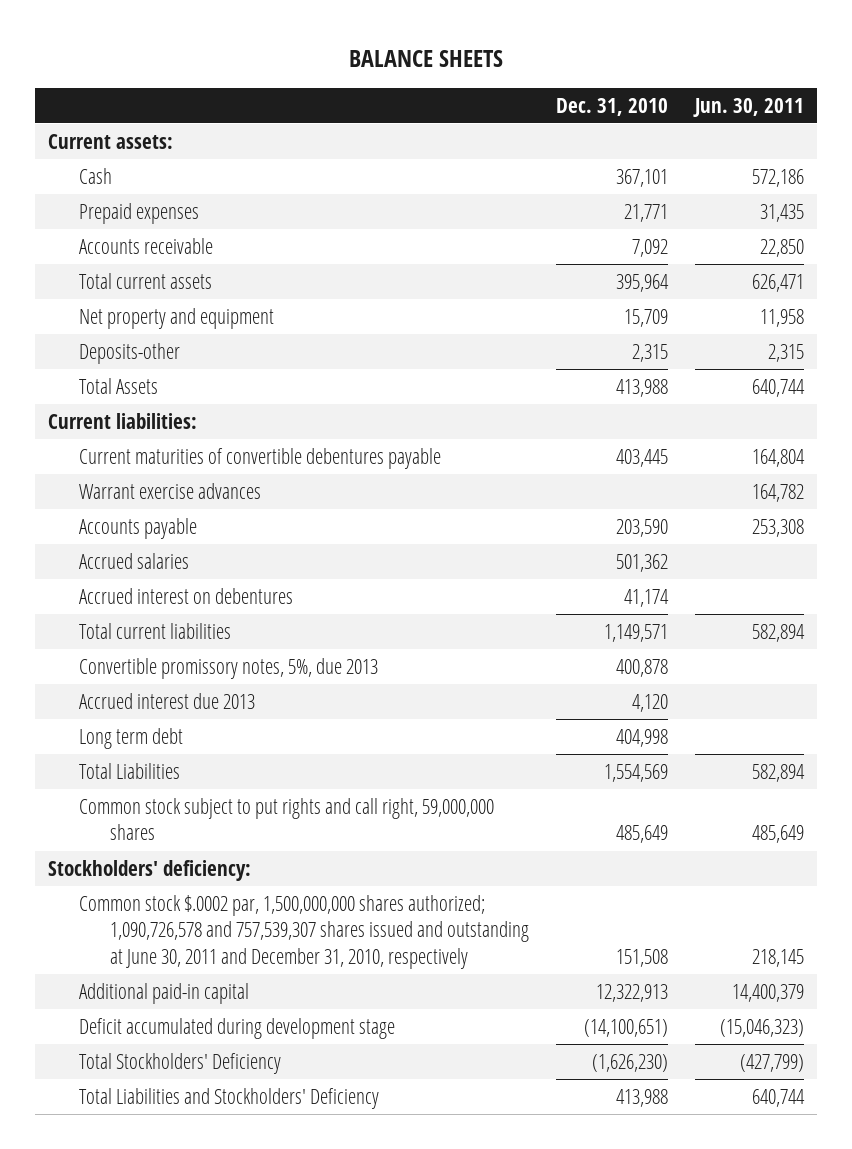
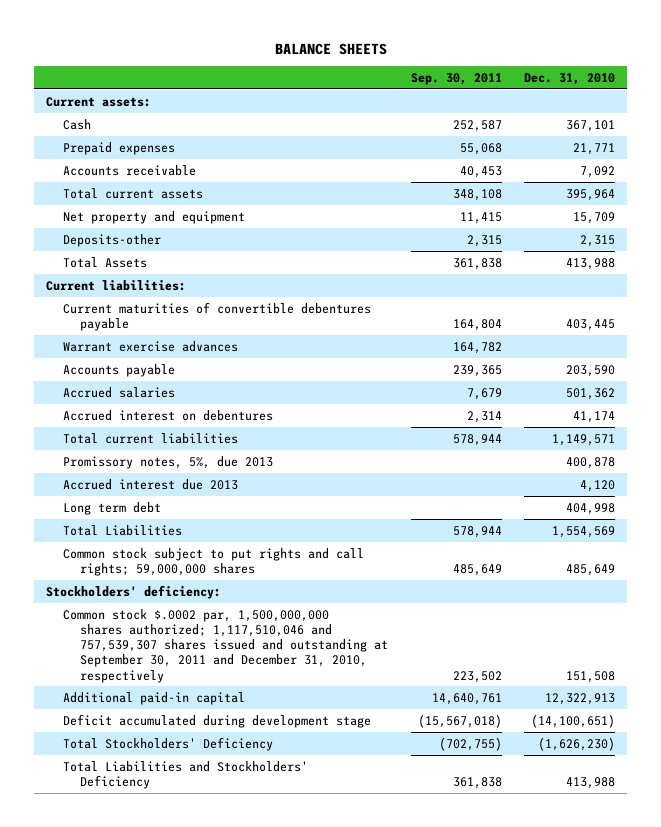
[692,97,804,117] Jun. 30, 2011 -> none
none -> [410,72,502,85] Sep. 30, 2011
[79,657,379,679] Convertible promissory notes, 5%, due 2013 -> [62,455,273,469] Promissory notes, 5%, due 2013
[79,797,495,841] Common stock subject to put rights and call right, 59,000,000 shares -> [62,547,364,576] Common stock subject to put rights and call rights; 59,000,000 shares
[79,894,530,970] Common stock $.0002 par, 1,500,000,000 shares authorized; 1,090,726,578 and 757,539,307 shares issued and outstanding at June 30, 2011 and December 31, 2010, respectively -> [62,608,388,683] Common stock $.0002 par, 1,500,000,000 shares authorized; 1,117,510,046 and 757,539,307 shares issued and outstanding at September 30, 2011 and December 31, 2010, respectively

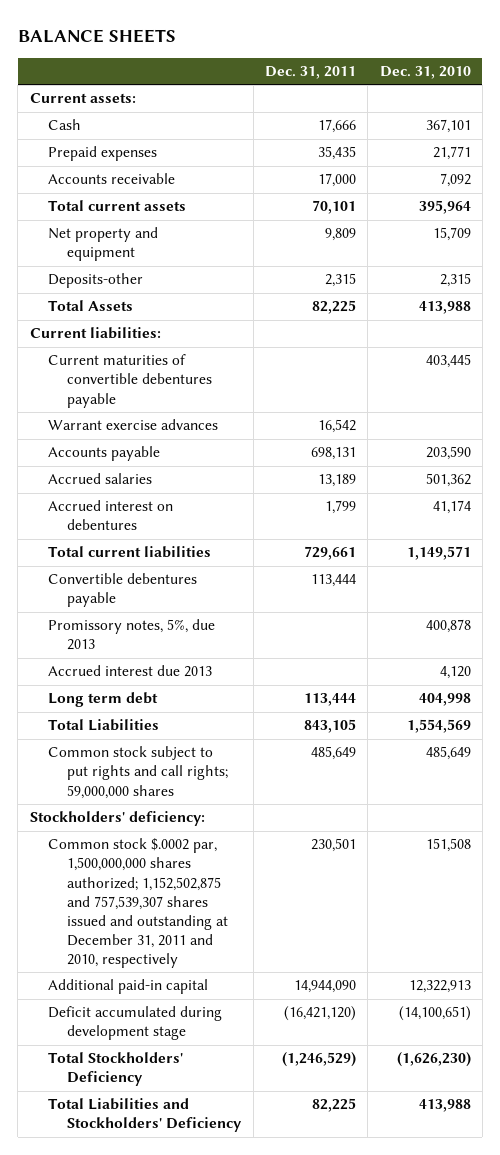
[410,72,502,85] Sep. 30, 2011 -> none
none -> [264,65,356,79] Dec. 31, 2011
none -> [48,573,198,608] Convertible debentures payable
[62,608,388,683] Common stock $.0002 par, 1,500,000,000 shares authorized; 1,117,510,046 and 757,539,307 shares issued and outstanding at September 30, 2011 and December 31, 2010, respectively -> [48,838,229,968] Common stock $.0002 par, 1,500,000,000 shares authorized; 1,152,502,875 and 757,539,307 shares issued and outstanding at December 31, 2011 and 2010, respectively

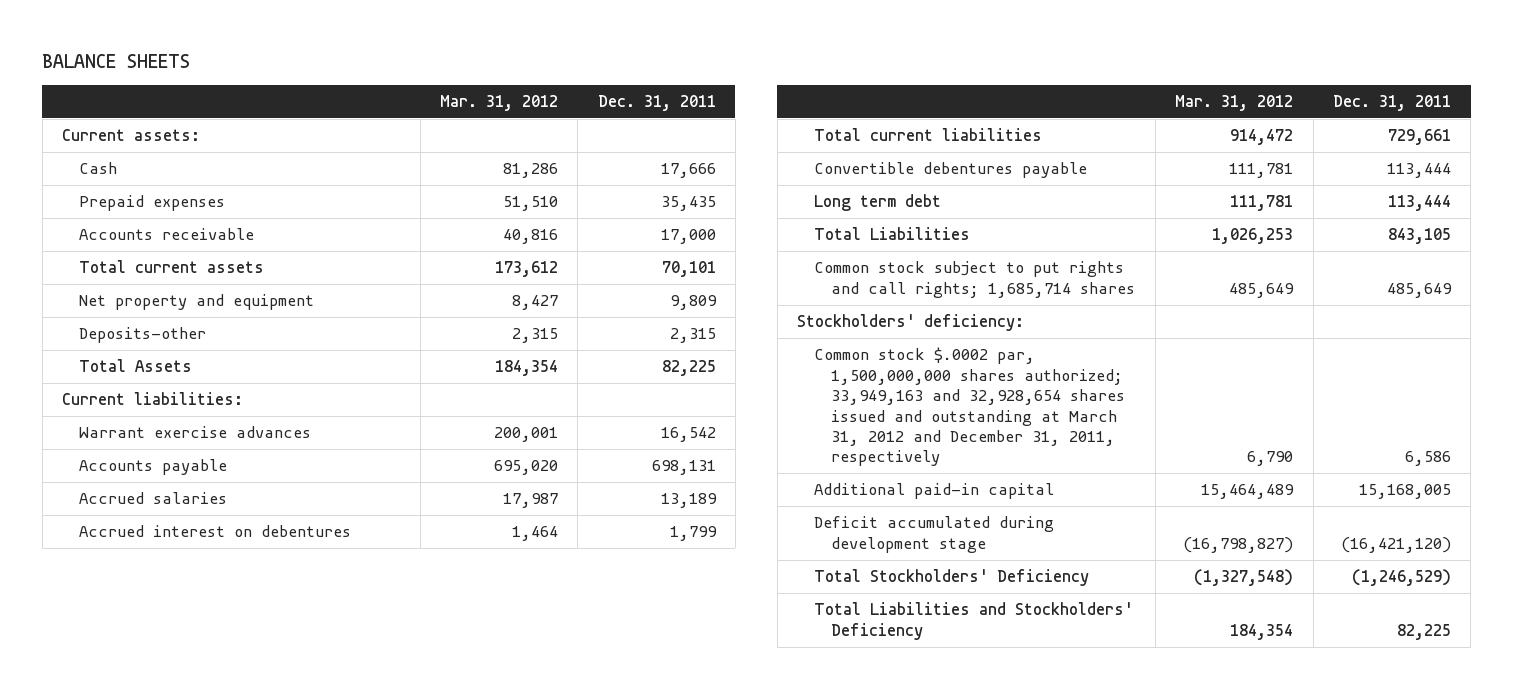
[379,65,471,79] Dec. 31, 2010 -> none
none -> [439,95,558,112] Mar. 31, 2012
[48,354,213,408] Current maturities of convertible debentures payable -> none
[48,619,216,651] Promissory notes, 5%, due 2013 -> none
[48,665,213,678] Accrued interest due 2013 -> none
[48,746,229,799] Common stock subject to put rights and call rights; 59,000,000 shares -> [814,261,1136,298] Common stock subject to put rights and call rights; 1,685,714 shares
[48,838,229,968] Common stock $.0002 par, 1,500,000,000 shares authorized; 1,152,502,875 and 757,539,307 shares issued and outstanding at December 31, 2011 and 2010, respectively -> [814,347,1126,467] Common stock $.0002 par, 1,500,000,000 shares authorized; 33,949,163 and 32,928,654 shares issued and outstanding at March 31, 2012 and December 31, 2011, respectively
[310,838,356,853] 230,501 -> [1404,451,1451,467] 6,586
[293,980,356,994] 14,944,090 -> [1358,484,1451,500] 15,168,005

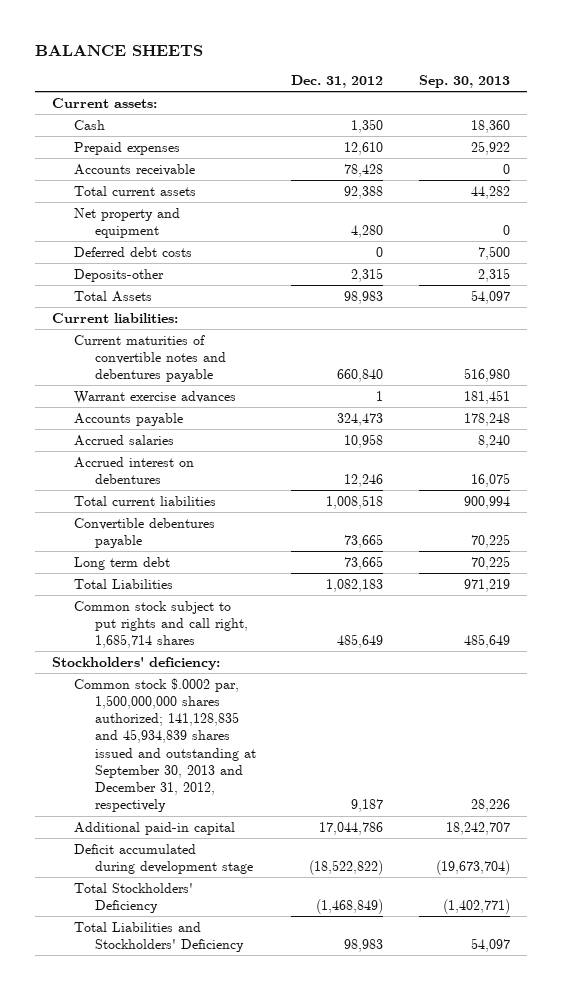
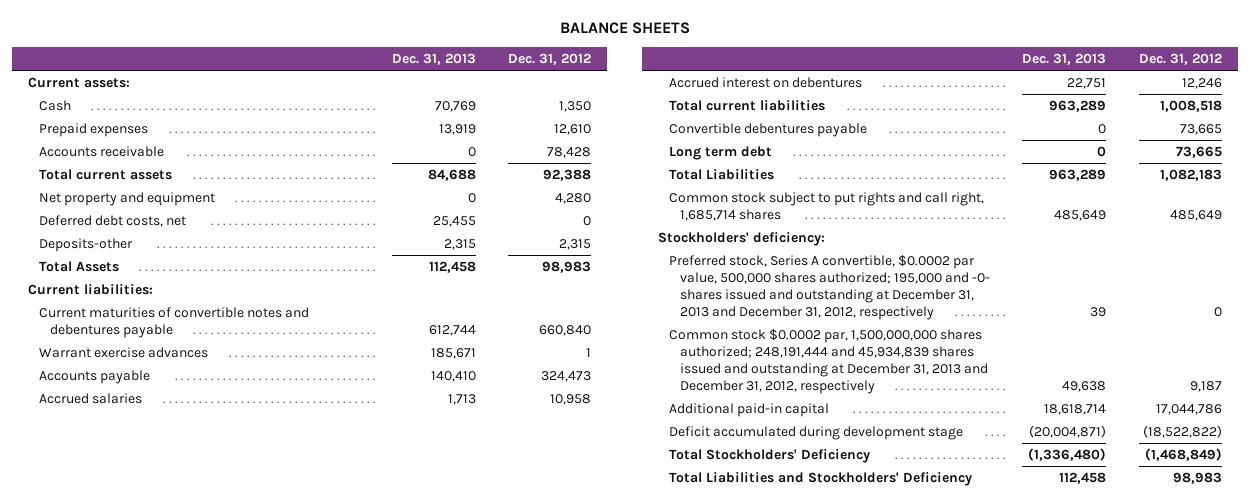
[418,74,510,88] Sep. 30, 2013 -> none
none -> [391,53,476,66] Dec. 31, 2013
[73,246,192,257] Deferred debt costs -> [38,214,186,227] Deferred debt costs, net
none -> [669,254,991,320] Preferred stock, Series A convertible, $0.0002 par value, 500,000 shares authorized; 195,000 and -0- shares issued and outstanding at December 31, 2013 and December 31, 2012, respectively
[73,677,256,813] Common stock $.0002 par, 1,500,000,000 shares authorized; 141,128,835 and 45,934,839 shares issued and outstanding at September 30, 2013 and December 31, 2012, respectively -> [669,328,989,394] Common stock $0.0002 par, 1,500,000,000 shares authorized; 248,191,444 and 45,934,839 shares issued and outstanding at December 31, 2013 and December 31, 2012, respectively

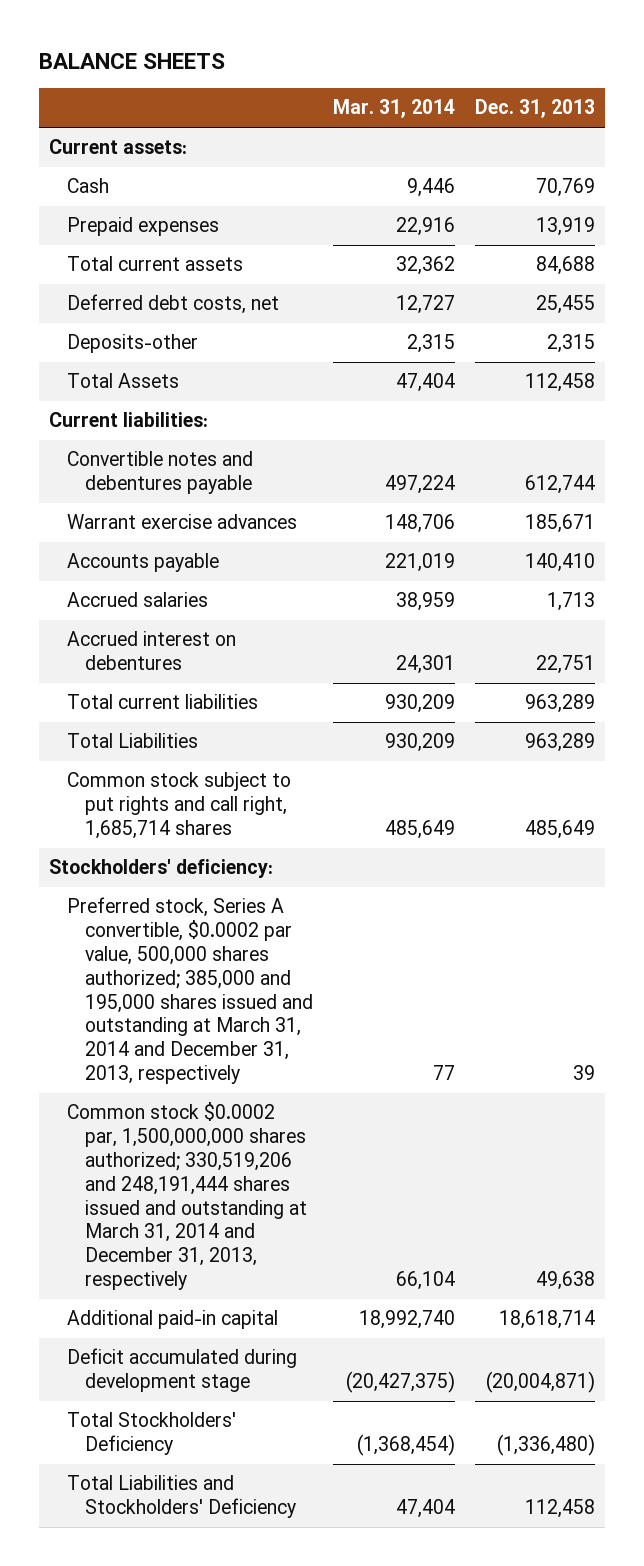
[508,53,592,66] Dec. 31, 2012 -> none
none -> [332,99,455,119] Mar. 31, 2014
[38,145,164,157] Accounts receivable -> none
[38,191,215,206] Net property and equipment -> none
[38,306,309,338] Current maturities of convertible notes and debentures payable -> [66,451,253,495] Convertible notes and debentures payable
[669,122,868,137] Convertible debentures payable -> none
[669,145,773,160] Long term debt -> none
[669,254,991,320] Preferred stock, Series A convertible, $0.0002 par value, 500,000 shares authorized; 195,000 and -0- shares issued and outstanding at December 31, 2013 and December 31, 2012, respectively -> [66,897,313,1085] Preferred stock, Series A convertible, $0.0002 par value, 500,000 shares authorized; 385,000 and 195,000 shares issued and outstanding at March 31, 2014 and December 31, 2013, respectively
[669,328,989,394] Common stock $0.0002 par, 1,500,000,000 shares authorized; 248,191,444 and 45,934,839 shares issued and outstanding at December 31, 2013 and December 31, 2012, respectively -> [66,1102,307,1291] Common stock $0.0002 par, 1,500,000,000 shares authorized; 330,519,206 and 248,191,444 shares issued and outstanding at March 31, 2014 and December 31, 2013, respectively

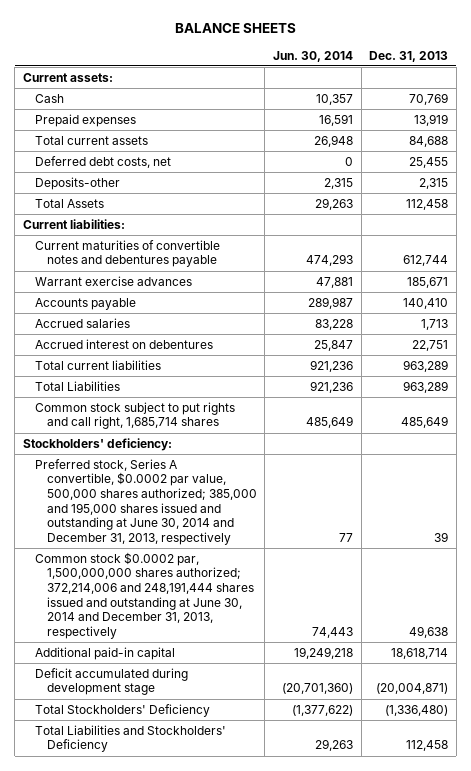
[332,99,455,119] Mar. 31, 2014 -> none
none -> [272,50,353,62] Jun. 30, 2014
[66,451,253,495] Convertible notes and debentures payable -> [34,239,220,268] Current maturities of convertible notes and debentures payable
[66,897,313,1085] Preferred stock, Series A convertible, $0.0002 par value, 500,000 shares authorized; 385,000 and 195,000 shares issued and outstanding at March 31, 2014 and December 31, 2013, respectively -> [34,458,257,546] Preferred stock, Series A convertible, $0.0002 par value, 500,000 shares authorized; 385,000 and 195,000 shares issued and outstanding at June 30, 2014 and December 31, 2013, respectively
[66,1102,307,1291] Common stock $0.0002 par, 1,500,000,000 shares authorized; 330,519,206 and 248,191,444 shares issued and outstanding at March 31, 2014 and December 31, 2013, respectively -> [34,551,254,640] Common stock $0.0002 par, 1,500,000,000 shares authorized; 372,214,006 and 248,191,444 shares issued and outstanding at June 30, 2014 and December 31, 2013, respectively

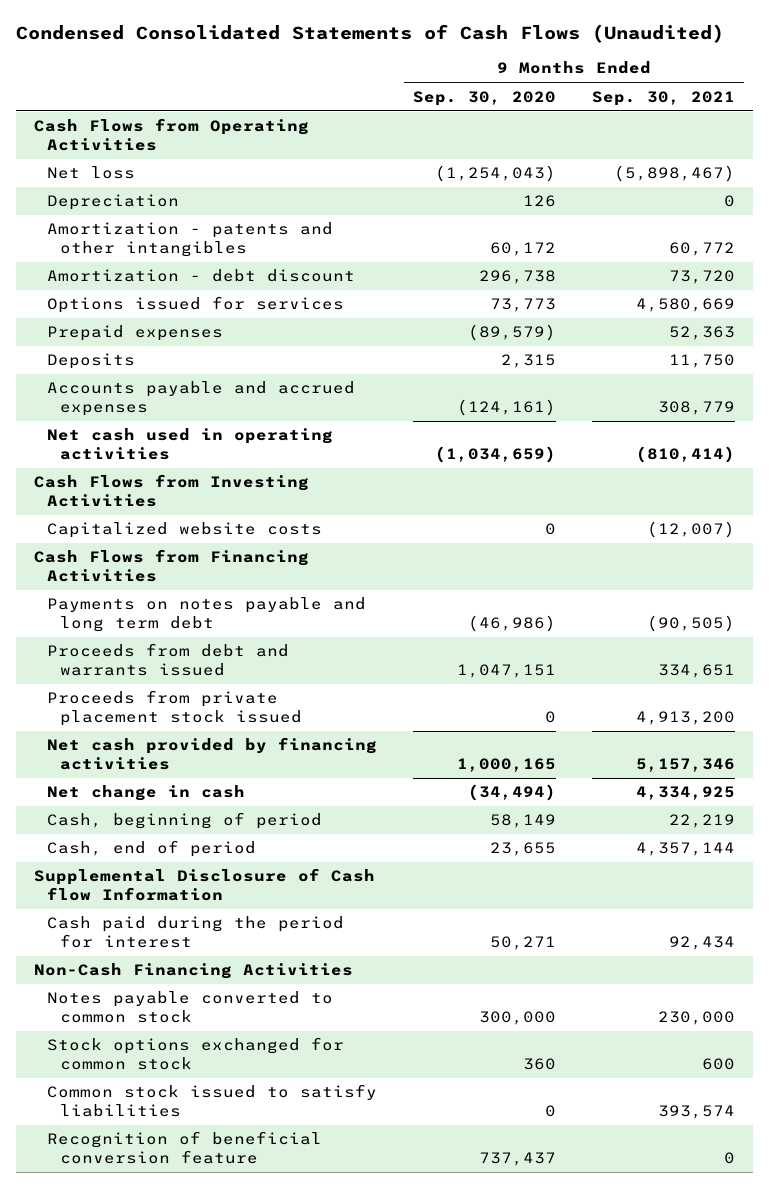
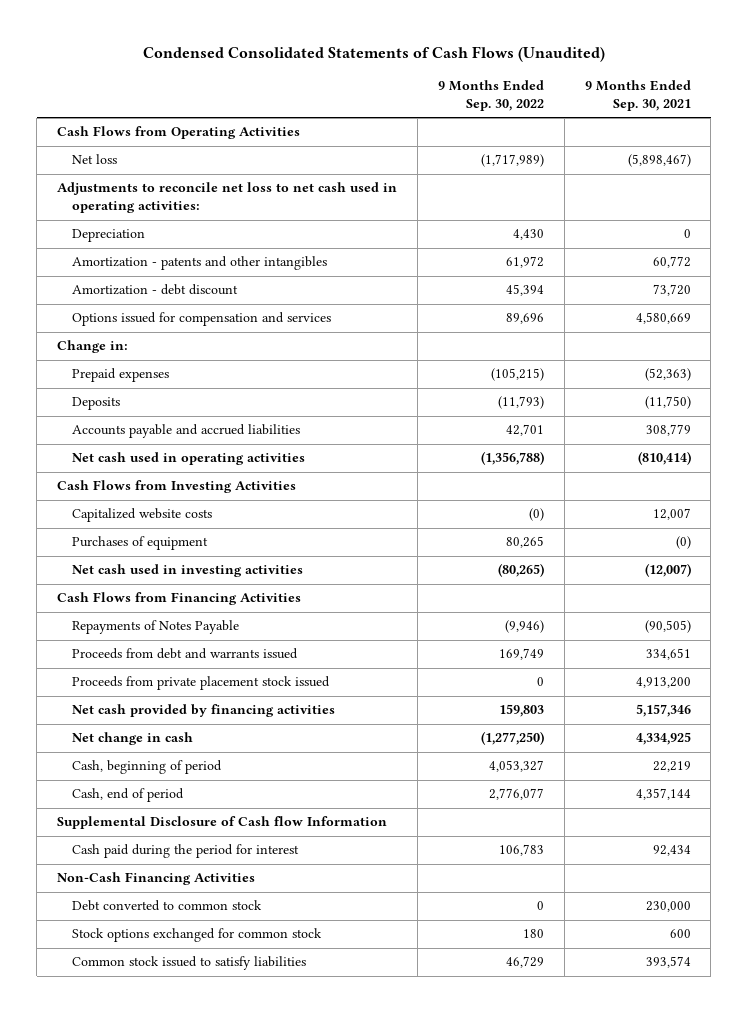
[413,90,557,106] Sep. 30, 2020 -> none
none -> [437,80,544,111] 9 Months Ended Sep. 30, 2022
none -> [56,182,397,214] Adjustments to reconcile net loss to net cash used in operating activities:
[47,296,345,314] Options issued for services -> [72,312,332,327] Options issued for compensation and services
none -> [56,340,128,354] Change in:
[669,326,736,341] 52,363 -> [644,368,691,382] (52,363)
[669,354,736,369] 11,750 -> [644,396,691,410] (11,750)
[47,381,356,416] Accounts payable and accrued expenses -> [72,424,301,439] Accounts payable and accrued liabilities
[647,521,736,539] (12,007) -> [652,508,691,521] 12,007
none -> [72,536,209,551] Purchases of equipment
none -> [72,564,304,578] Net cash used in investing activities
[47,597,367,632] Payments on notes payable and long term debt -> [72,620,240,635] Repayments of Notes Payable
[47,991,334,1023] Notes payable converted to common stock -> [72,900,263,912] Debt converted to common stock
[47,1131,323,1164] Recognition of beneficial conversion feature -> none

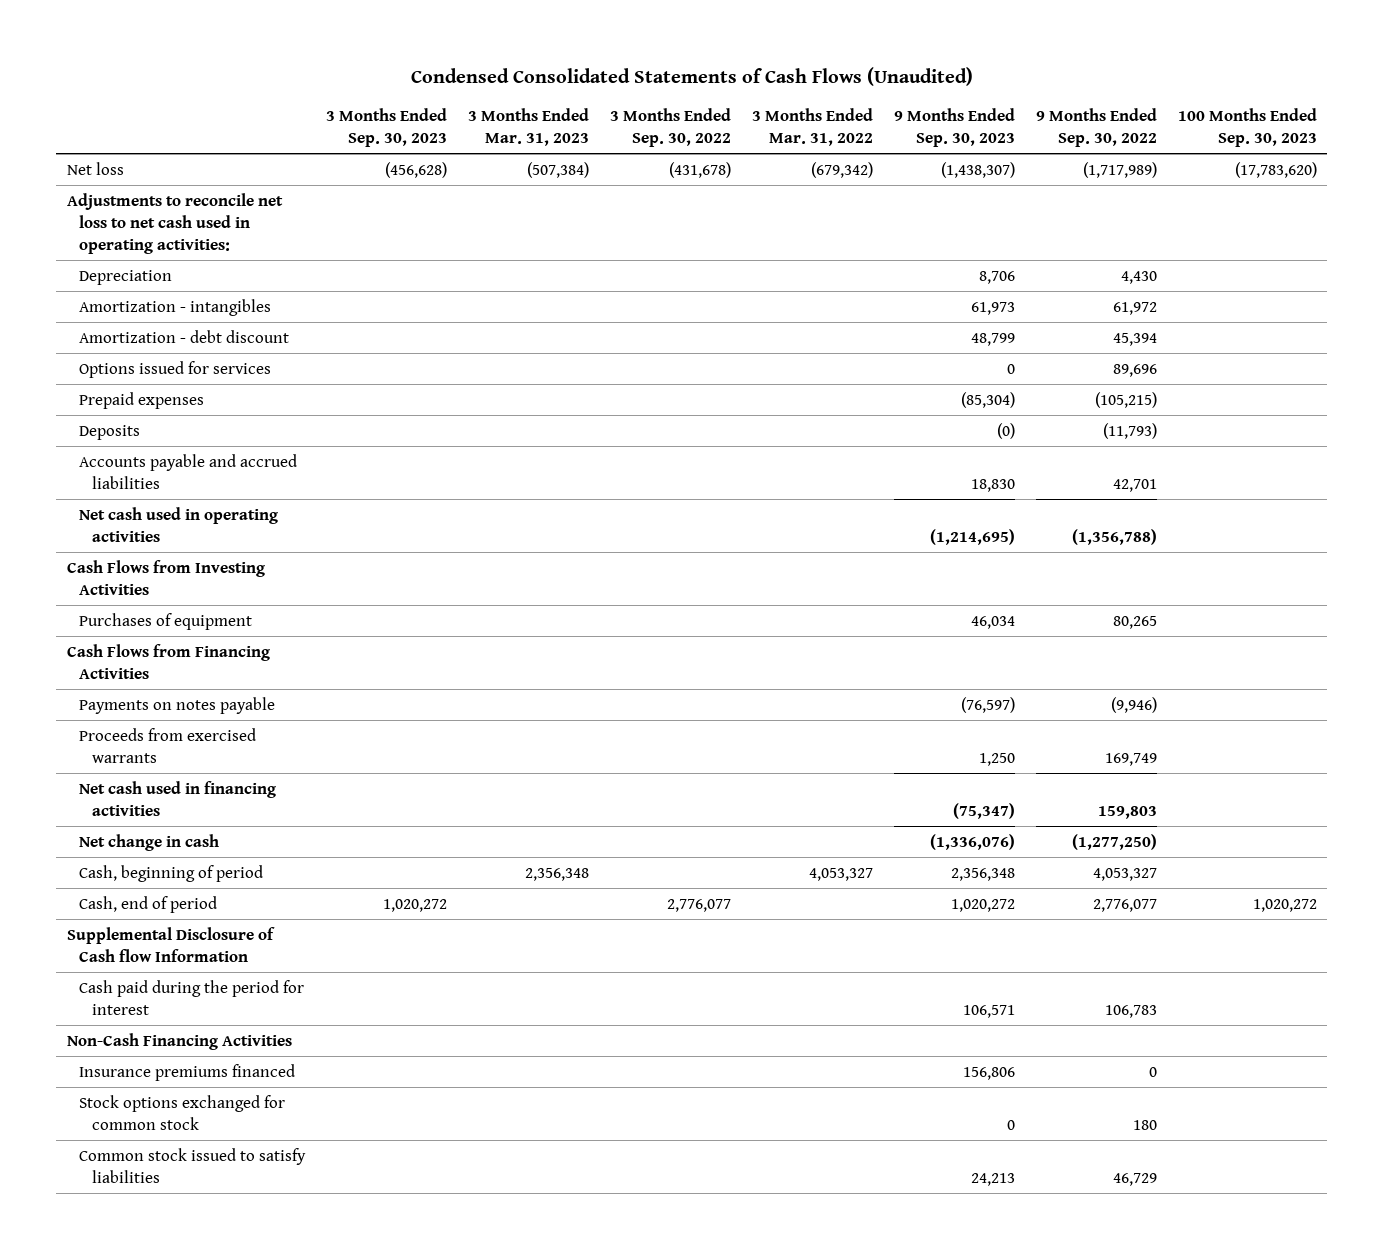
[584,80,691,111] 9 Months Ended Sep. 30, 2021 -> none
none -> [326,108,448,147] 3 Months Ended Sep. 30, 2023
none -> [468,108,590,146] 3 Months Ended Mar. 31, 2023
none -> [610,108,732,147] 3 Months Ended Sep. 30, 2022
none -> [752,108,874,146] 3 Months Ended Mar. 31, 2022
none -> [894,108,1016,147] 9 Months Ended Sep. 30, 2023
none -> [1177,108,1317,147] 100 Months Ended Sep. 30, 2023
[56,126,300,140] Cash Flows from Operating Activities -> none
[72,256,328,271] Amortization - patents and other intangibles -> [79,299,272,317] Amortization - intangibles
[56,340,128,354] Change in: -> none
[72,312,332,327] Options issued for compensation and services -> [79,361,272,379] Options issued for services
[72,508,213,523] Capitalized website costs -> none
[72,564,304,578] Net cash used in investing activities -> none
[72,676,331,691] Proceeds from private placement stock issued -> none
[72,620,240,635] Repayments of Notes Payable -> [79,697,276,715] Payments on notes payable
[72,648,299,660] Proceeds from debt and warrants issued -> [79,728,257,763] Proceeds from exercised warrants
[72,704,336,718] Net cash provided by financing activities -> [79,781,277,816] Net cash used in financing activities
[72,900,263,912] Debt converted to common stock -> none
none -> [79,1064,296,1082] Insurance premiums financed

